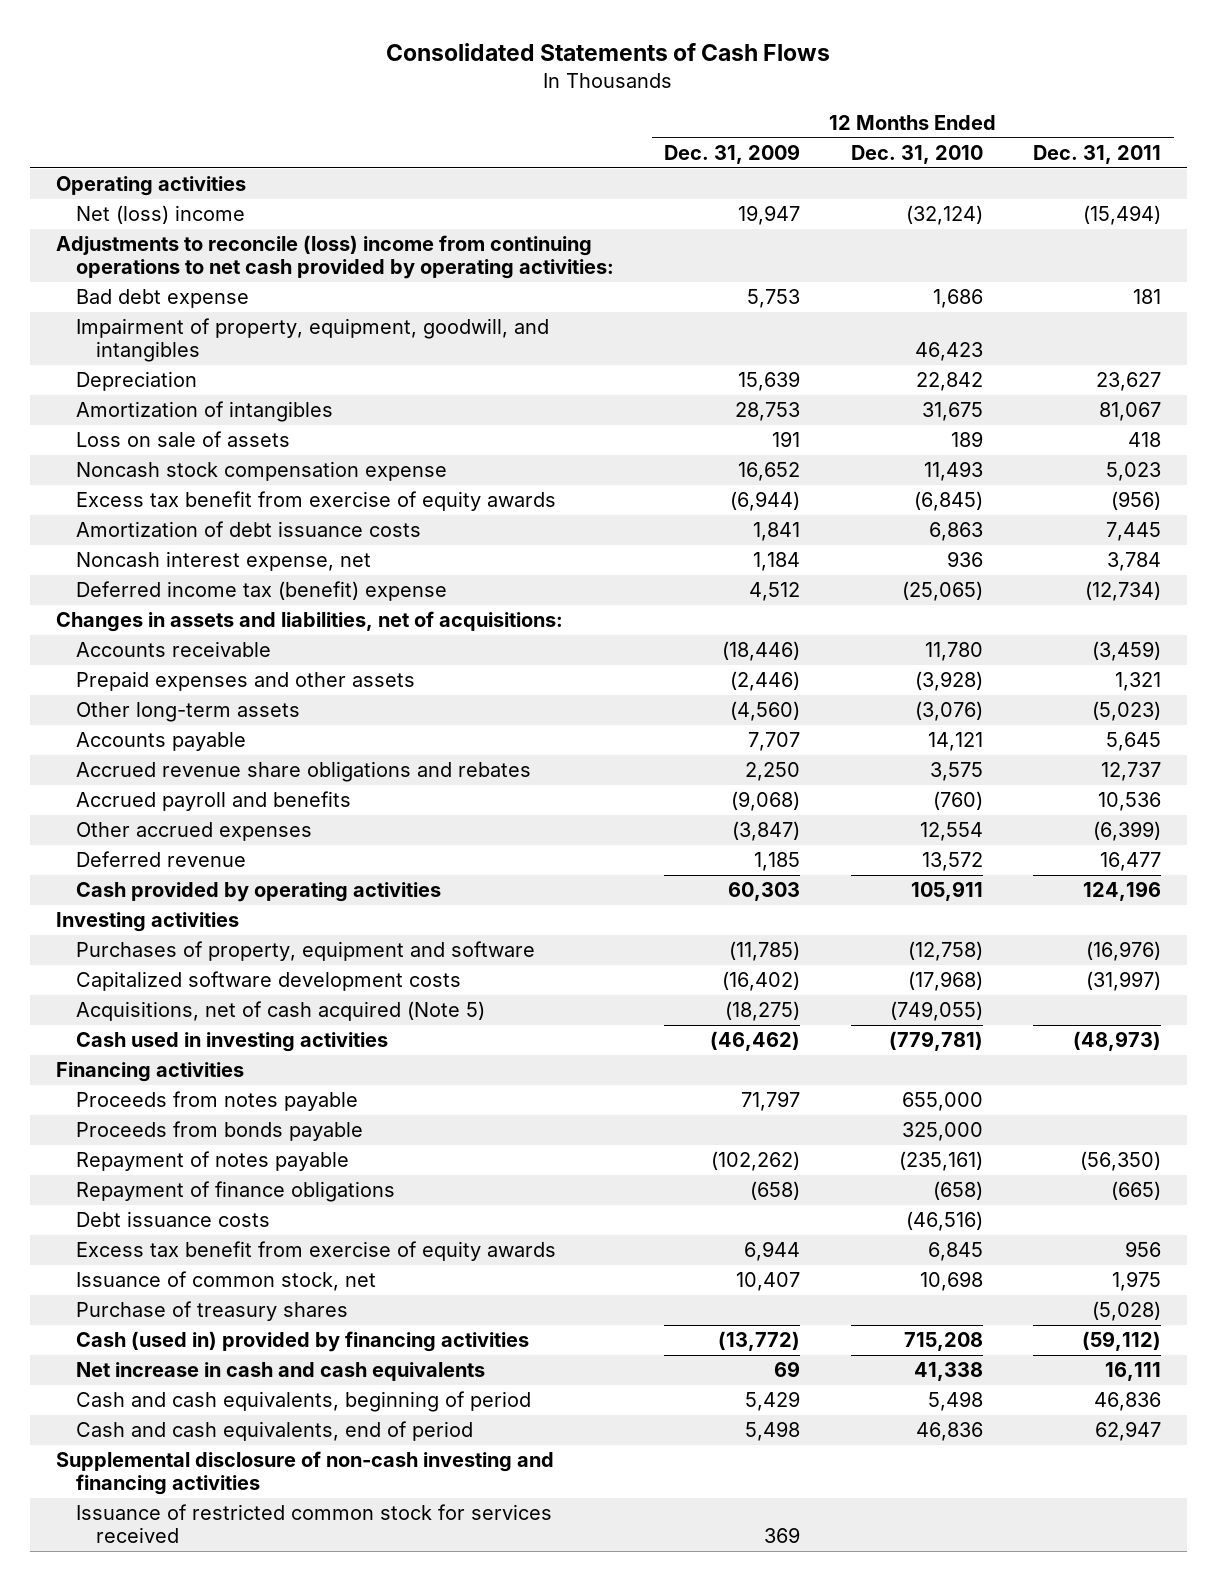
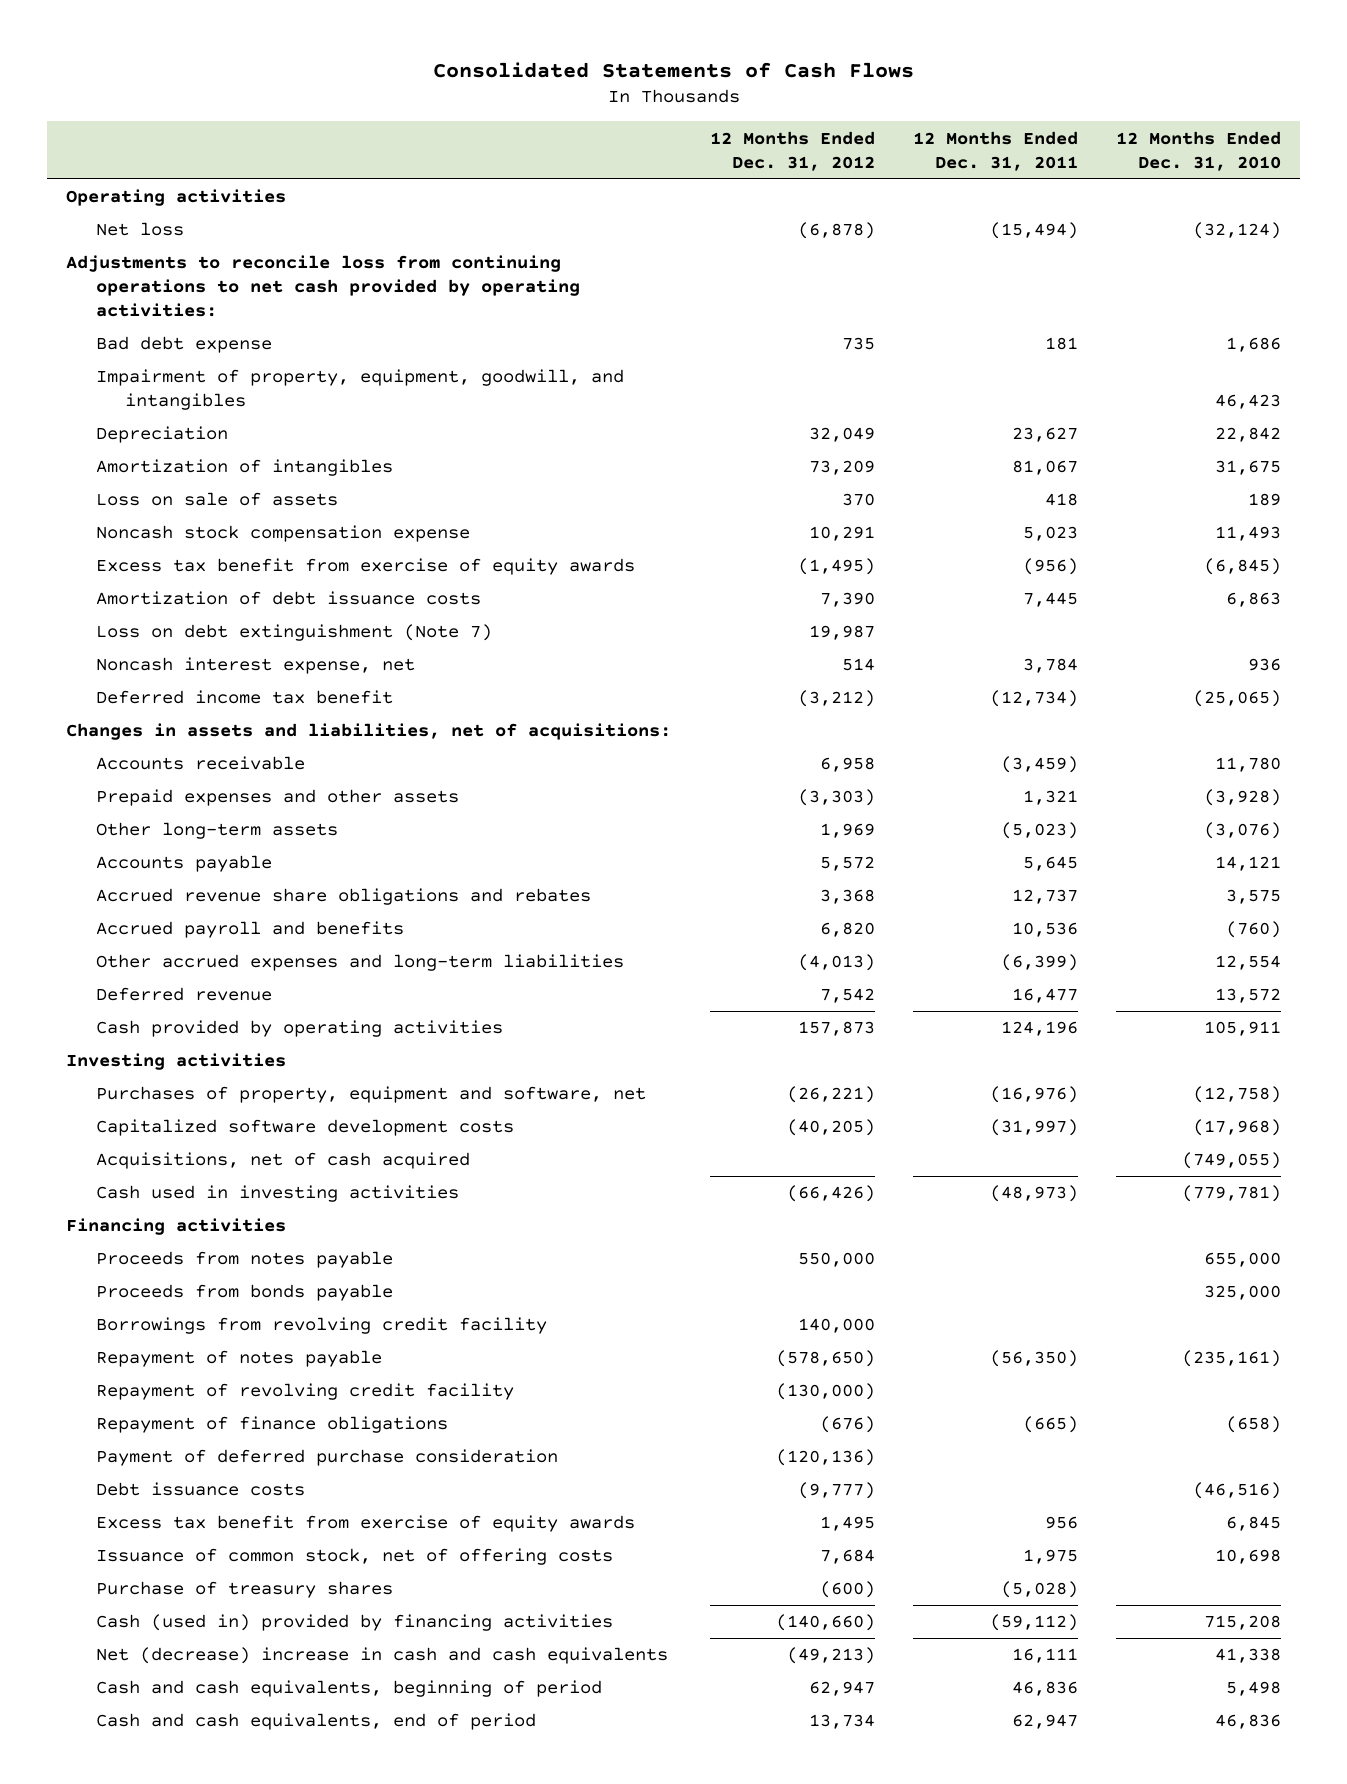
[664,143,801,164] Dec. 31, 2009 -> none
none -> [709,130,875,171] 12 Months Ended Dec. 31, 2012
[75,205,245,225] Net (loss) income -> [95,222,184,237] Net loss
[55,235,614,280] Adjustments to reconcile (loss) income from continuing operations to net cash provided by operating activities: -> [66,255,580,318] Adjustments to reconcile loss from continuing operations to net cash provided by operating activities:
none -> [95,624,492,642] Loss on debt extinguishment (Note 7)
[75,581,447,602] Deferred income tax (benefit) expense -> [95,690,393,705] Deferred income tax benefit
[75,822,312,842] Other accrued expenses -> [95,954,624,972] Other accrued expenses and long-term liabilities
[75,941,535,962] Purchases of property, equipment and software -> [95,1086,646,1104] Purchases of property, equipment and software, net
[75,1001,485,1022] Acquisitions, net of cash acquired (Note 5) -> [95,1152,470,1170] Acquisitions, net of cash acquired
none -> [95,1317,547,1335] Borrowings from revolving credit facility
none -> [95,1383,514,1401] Repayment of revolving credit facility
none -> [95,1449,558,1467] Payment of deferred purchase consideration
[75,1271,376,1292] Issuance of common stock, net -> [95,1548,613,1566] Issuance of common stock, net of offering costs
[75,1362,485,1382] Net increase in cash and cash equivalents -> [95,1647,668,1665] Net (decrease) increase in cash and cash equivalents
[55,1451,554,1496] Supplemental disclosure of non-cash investing and financing activities -> none
[75,1504,552,1544] Issuance of restricted common stock for services received -> none

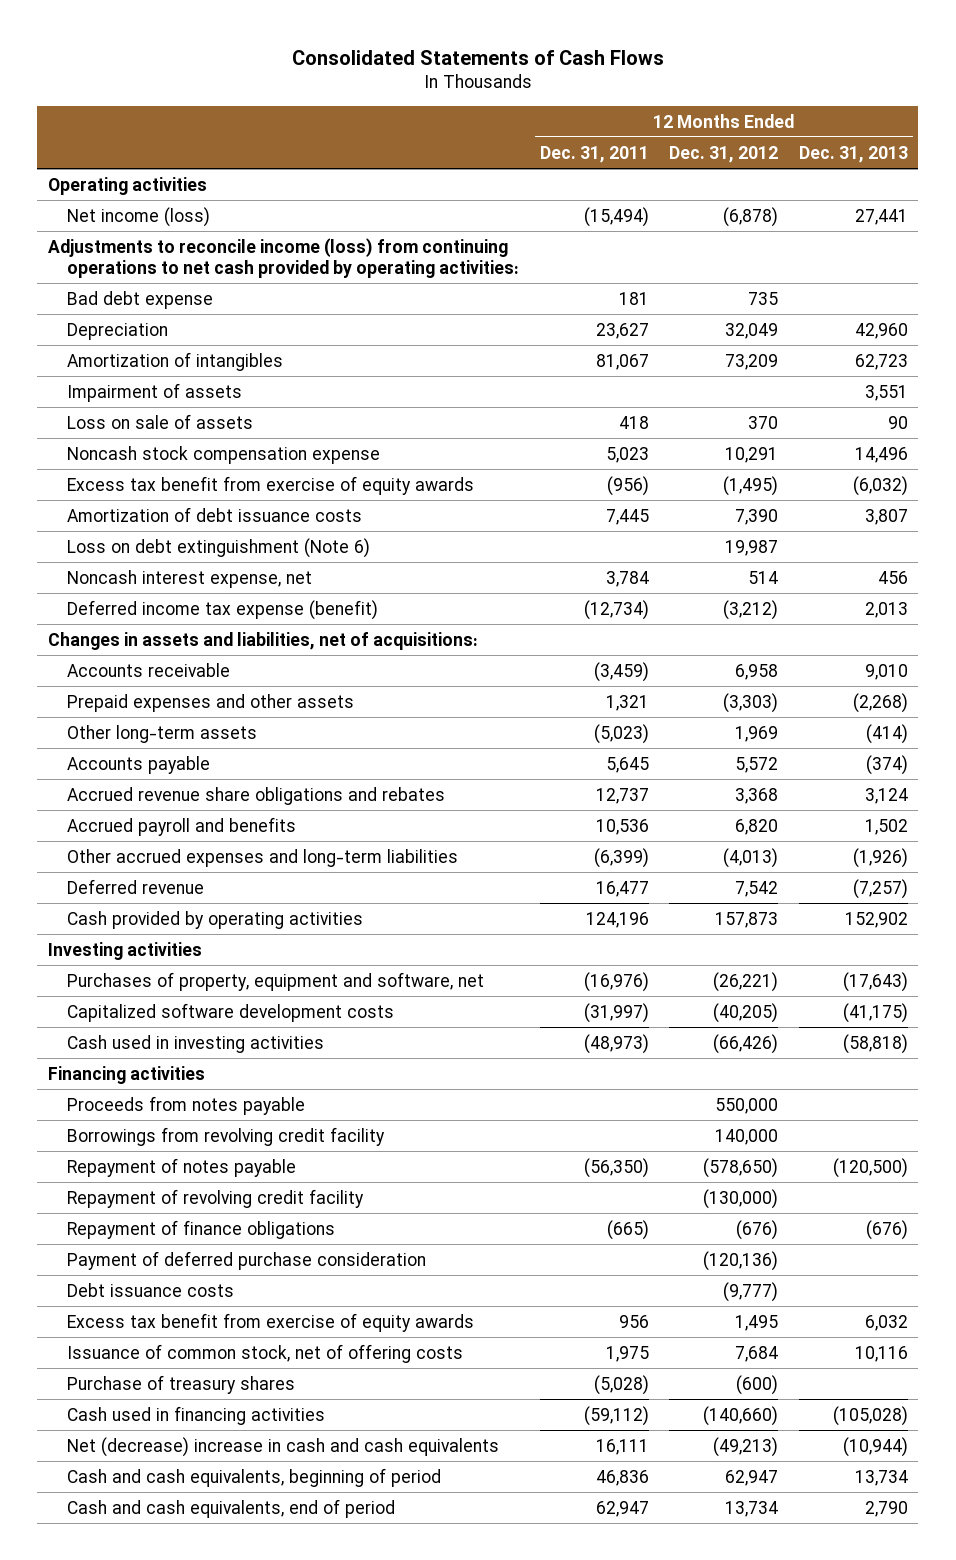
[1115,130,1281,171] 12 Months Ended Dec. 31, 2010 -> none
none -> [799,145,909,163] Dec. 31, 2013
[95,222,184,237] Net loss -> [67,206,211,227] Net income (loss)
[66,255,580,318] Adjustments to reconcile loss from continuing operations to net cash provided by operating activities: -> [47,237,520,279] Adjustments to reconcile income (loss) from continuing operations to net cash provided by operating activities:
[95,369,624,411] Impairment of property, equipment, goodwill, and intangibles -> none
none -> [67,382,243,402] Impairment of assets
[95,624,492,642] Loss on debt extinguishment (Note 7) -> [67,537,371,558] Loss on debt extinguishment (Note 6)
[95,690,393,705] Deferred income tax benefit -> [67,599,379,620] Deferred income tax expense (benefit)
[95,1152,470,1170] Acquisitions, net of cash acquired -> none
[95,1284,393,1302] Proceeds from bonds payable -> none
[95,1614,613,1632] Cash (used in) provided by financing activities -> [67,1405,326,1425] Cash used in financing activities

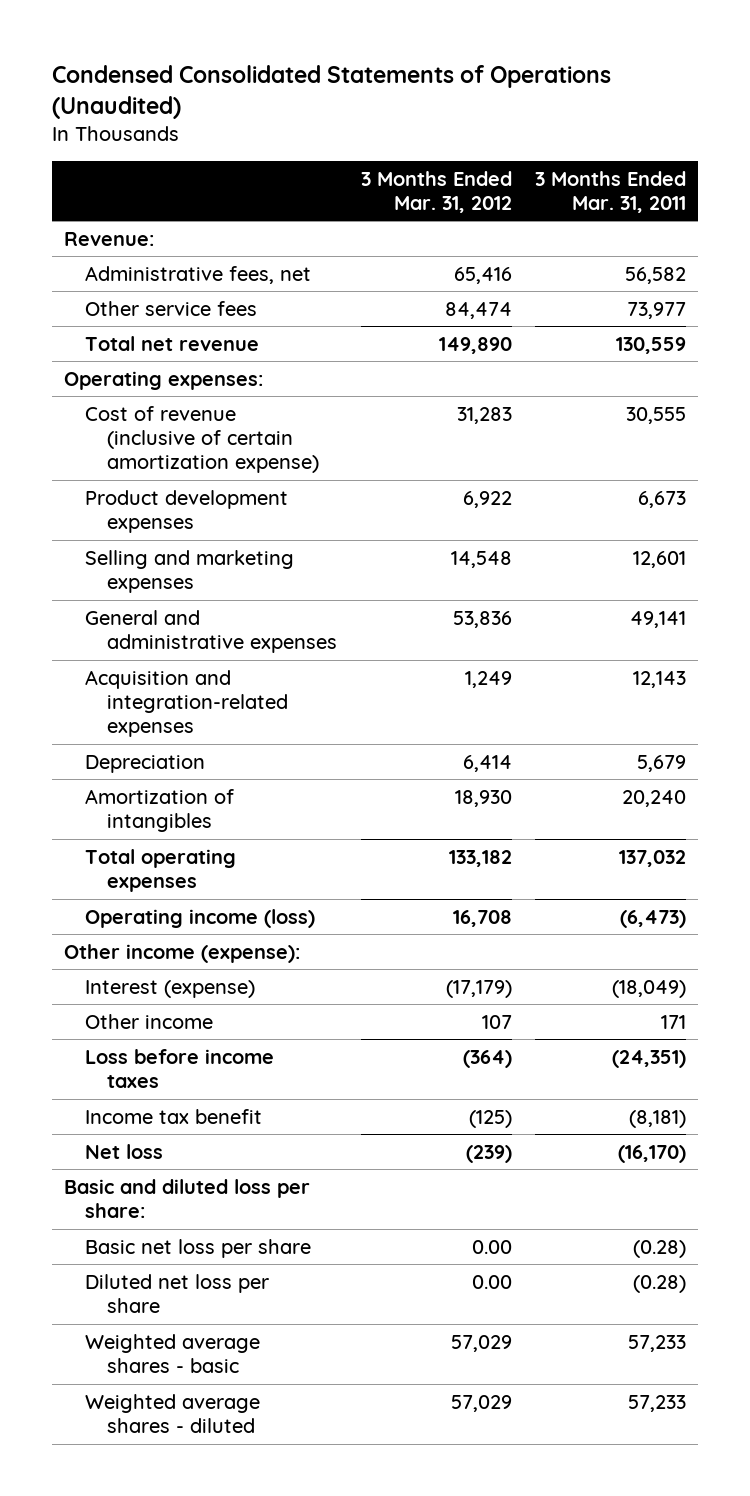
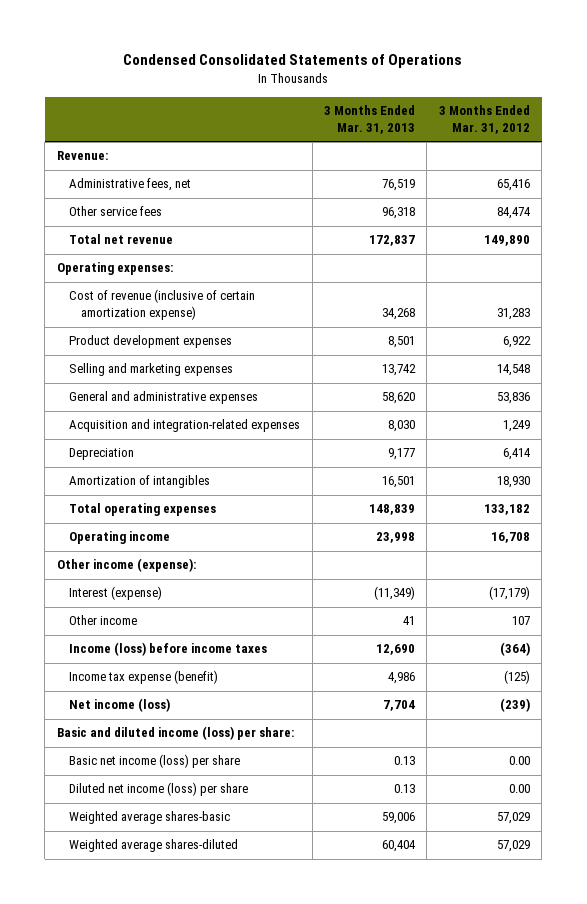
[51,64,611,119] Condensed Consolidated Statements of Operations (Unaudited) -> [123,54,463,69] Condensed Consolidated Statements of Operations
[535,170,687,213] 3 Months Ended Mar. 31, 2011 -> none
none -> [323,104,415,134] 3 Months Ended Mar. 31, 2013
[85,908,316,928] Operating income (loss) -> [69,531,171,545] Operating income
[85,1048,275,1088] Loss before income taxes -> [69,642,268,657] Income (loss) before income taxes
[85,1108,263,1124] Income tax benefit -> [69,670,219,685] Income tax expense (benefit)
[85,1143,164,1159] Net loss -> [69,698,171,713] Net income (loss)
[63,1178,310,1218] Basic and diluted loss per share: -> [56,726,294,741] Basic and diluted income (loss) per share:
[85,1238,312,1258] Basic net loss per share -> [69,754,241,769] Basic net income (loss) per share
[85,1273,270,1313] Diluted net loss per share -> [69,782,249,797] Diluted net income (loss) per share
[85,1333,261,1373] Weighted average shares - basic -> [69,811,231,825] Weighted average shares-basic
[85,1393,261,1433] Weighted average shares - diluted -> [69,839,239,853] Weighted average shares-diluted

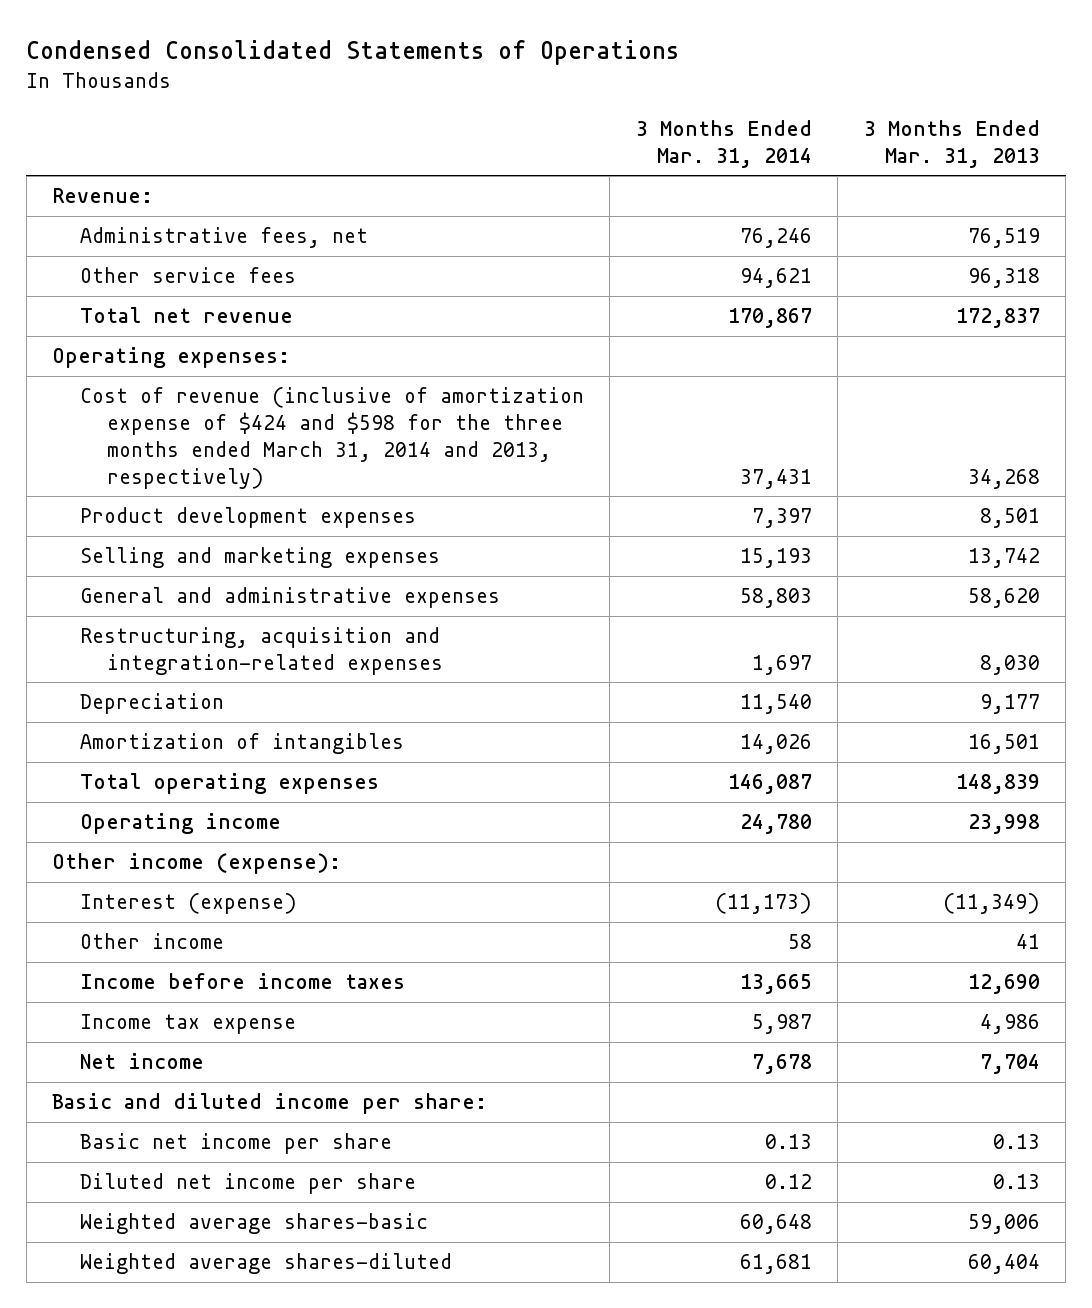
[438,104,530,134] 3 Months Ended Mar. 31, 2012 -> none
none -> [635,120,812,168] 3 Months Ended Mar. 31, 2014
[69,289,256,321] Cost of revenue (inclusive of certain amortization expense) -> [79,387,584,489] Cost of revenue (inclusive of amortization expense of $424 and $598 for the three months ended March 31, 2014 and 2013, respectively)
[69,419,301,433] Acquisition and integration-related expenses -> [79,627,443,675] Restructuring, acquisition and integration-related expenses
[69,642,268,657] Income (loss) before income taxes -> [79,973,405,990] Income before income taxes
[69,670,219,685] Income tax expense (benefit) -> [79,1014,296,1035] Income tax expense
[69,698,171,713] Net income (loss) -> [79,1053,204,1070] Net income
[56,726,294,741] Basic and diluted income (loss) per share: -> [52,1093,488,1115] Basic and diluted income per share:
[69,754,241,769] Basic net income (loss) per share -> [79,1133,392,1155] Basic net income per share
[69,782,249,797] Diluted net income (loss) per share -> [79,1173,416,1195] Diluted net income per share

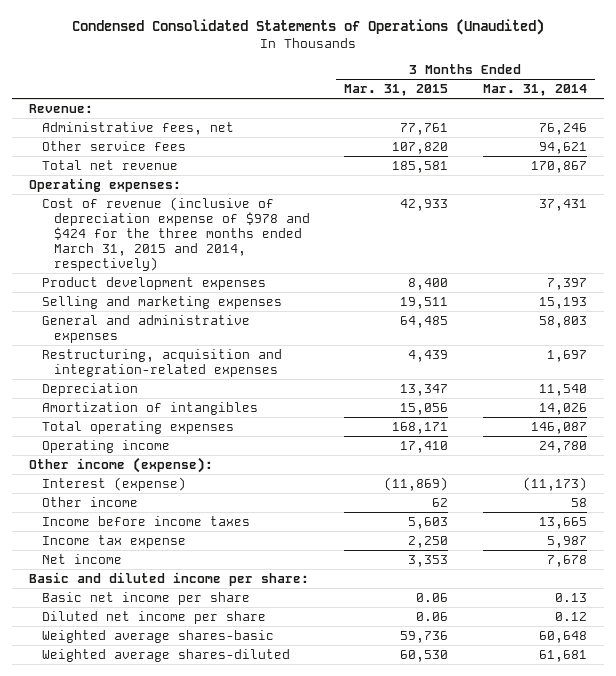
[26,40,680,66] Condensed Consolidated Statements of Operations -> [72,19,545,36] Condensed Consolidated Statements of Operations (Unaudited)
[863,120,1040,168] 3 Months Ended Mar. 31, 2013 -> none
none -> [344,84,449,97] Mar. 31, 2015
[79,387,584,489] Cost of revenue (inclusive of amortization expense of $424 and $598 for the three months ended March 31, 2014 and 2013, respectively) -> [41,196,310,272] Cost of revenue (inclusive of depreciation expense of $978 and $424 for the three months ended March 31, 2015 and 2014, respectively)

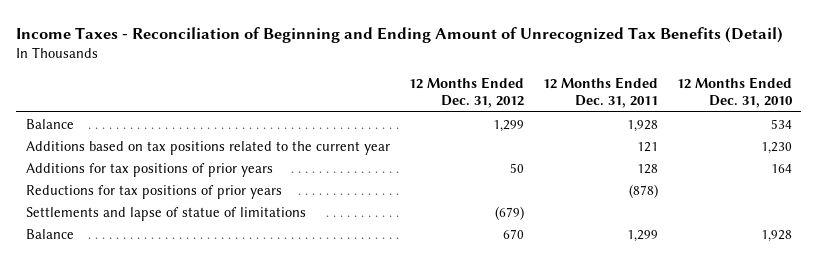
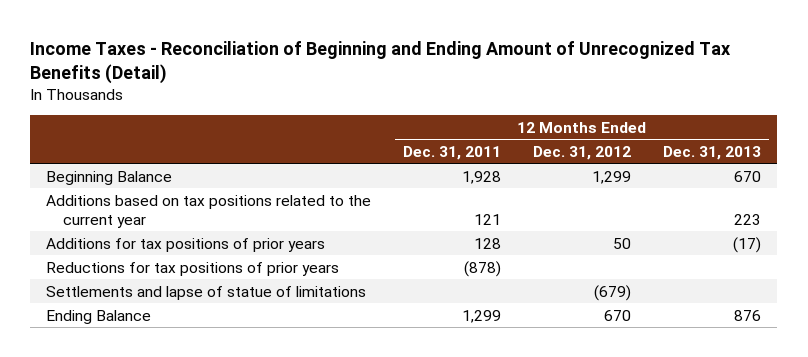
[676,77,793,109] 12 Months Ended Dec. 31, 2010 -> none
none -> [663,145,762,160] Dec. 31, 2013
[25,118,74,129] Balance -> [46,170,173,185] Beginning Balance
[25,228,74,239] Balance -> [46,309,152,324] Ending Balance

